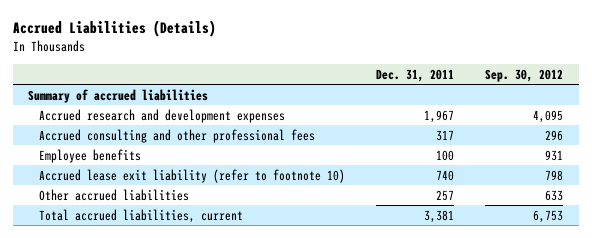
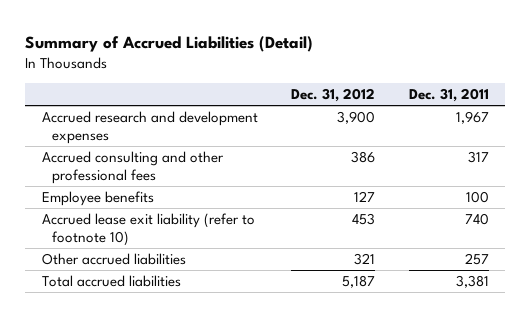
[12,20,216,38] Accrued Liabilities (Details) -> [24,35,313,52] Summary of Accrued Liabilities (Detail)
[485,68,564,82] Sep. 30, 2012 -> none
none -> [291,87,376,102] Dec. 31, 2012
[28,88,209,103] Summary of accrued liabilities -> none
[39,208,244,223] Total accrued liabilities, current -> [41,275,181,288] Total accrued liabilities

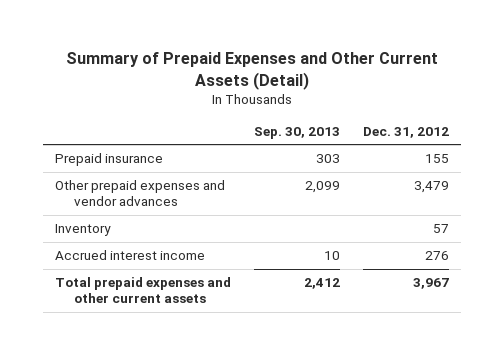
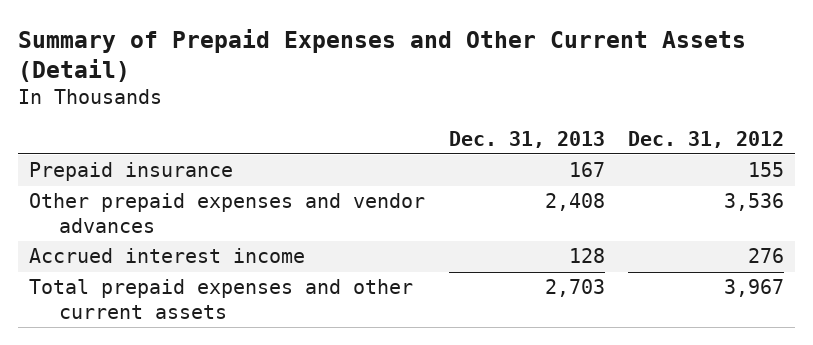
[253,126,340,139] Sep. 30, 2013 -> none
none -> [448,130,605,148] Dec. 31, 2013
[54,224,111,237] Inventory -> none
[414,181,450,194] 3,479 -> [723,193,784,212] 3,536

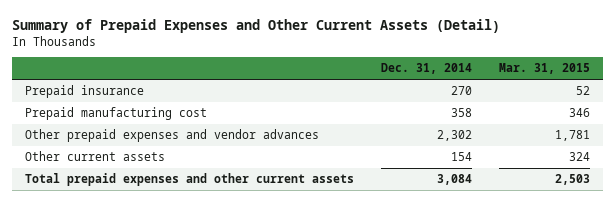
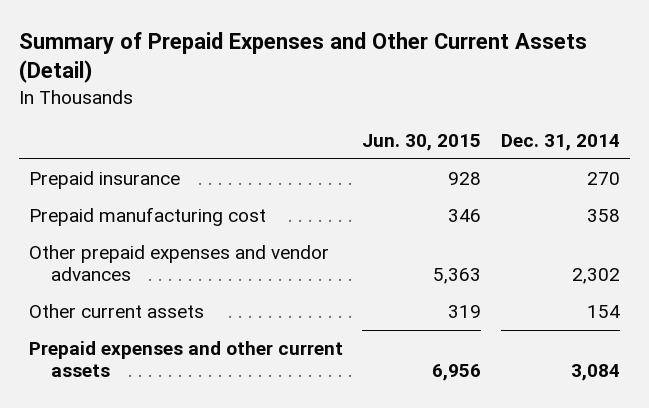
[498,63,590,75] Mar. 31, 2015 -> none
none -> [362,134,482,152] Jun. 30, 2015
[25,172,355,186] Total prepaid expenses and other current assets -> [28,340,343,378] Prepaid expenses and other current assets

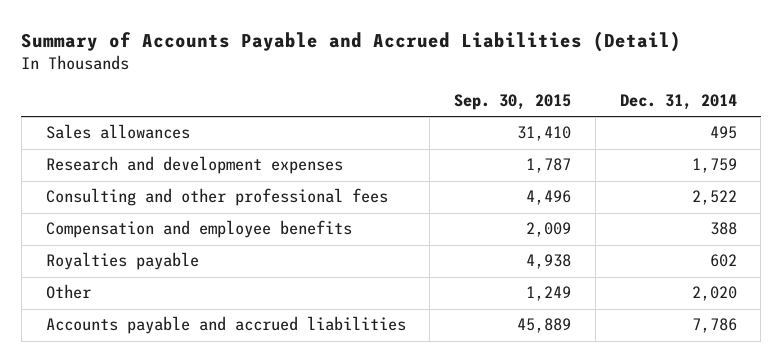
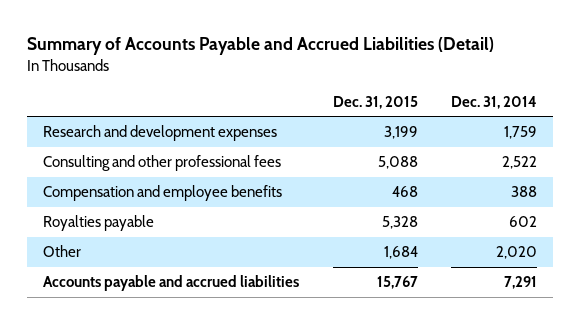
[454,94,572,111] Sep. 30, 2015 -> none
none -> [332,95,418,109] Dec. 31, 2015
[45,124,190,140] Sales allowances -> none
[691,318,737,334] 7,786 -> [503,276,537,290] 7,291

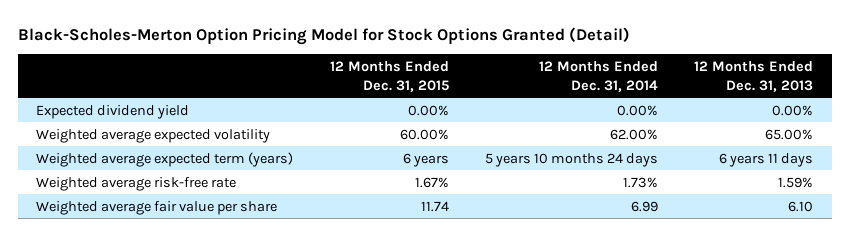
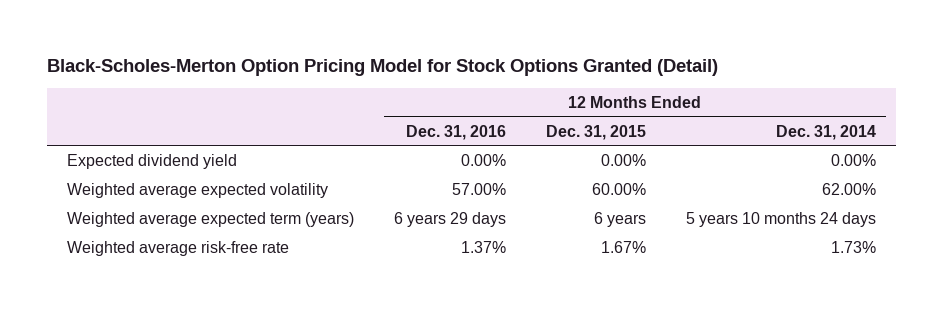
[694,60,814,92] 12 Months Ended Dec. 31, 2013 -> none
none -> [406,124,507,140] Dec. 31, 2016
[36,200,278,215] Weighted average fair value per share -> none

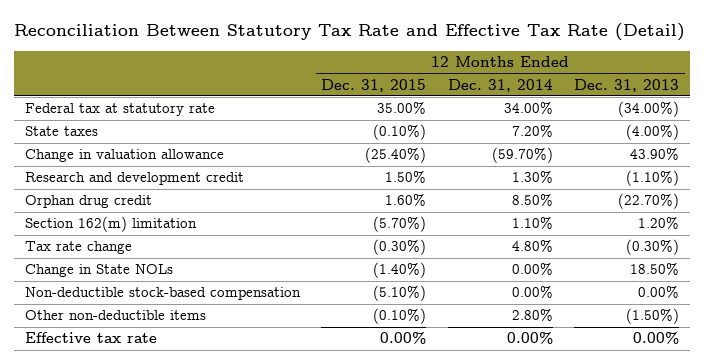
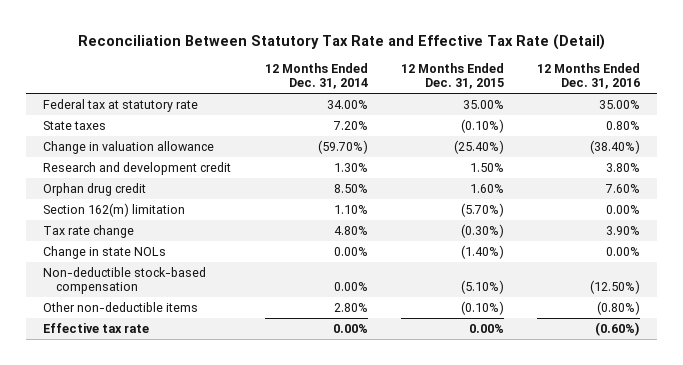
[574,78,680,92] Dec. 31, 2013 -> none
none -> [537,62,641,90] 12 Months Ended Dec. 31, 2016
[24,264,173,278] Change in State NOLs -> [43,245,167,259] Change in state NOLs

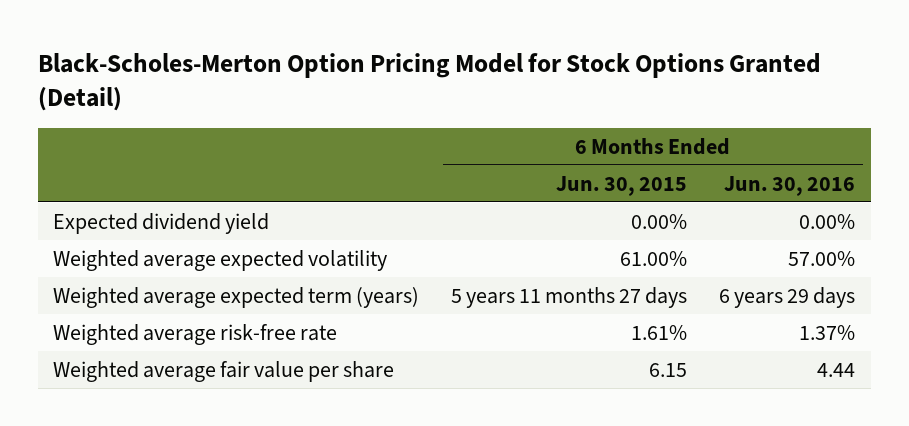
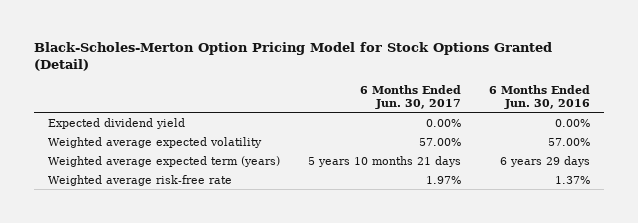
[556,175,688,196] Jun. 30, 2015 -> none
none -> [360,84,462,109] 6 Months Ended Jun. 30, 2017
[53,360,395,382] Weighted average fair value per share -> none

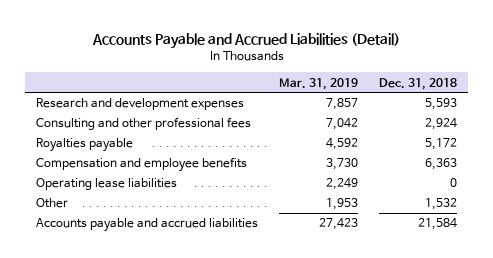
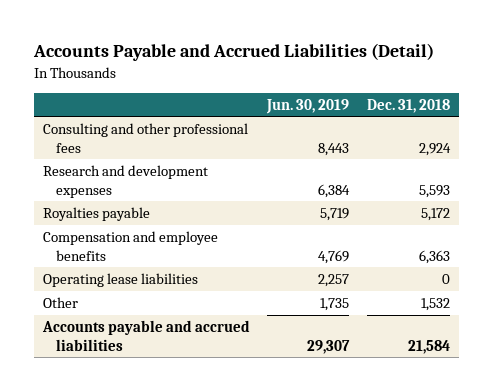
[279,77,359,90] Mar. 31, 2019 -> none
none -> [266,98,350,114] Jun. 30, 2019
[35,98,244,111] Research and development expenses -> [42,164,208,198] Research and development expenses

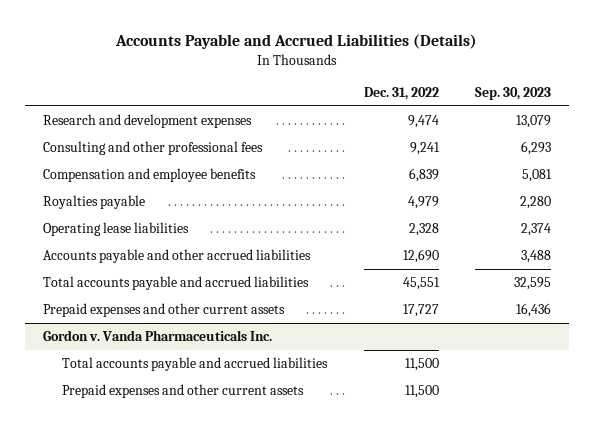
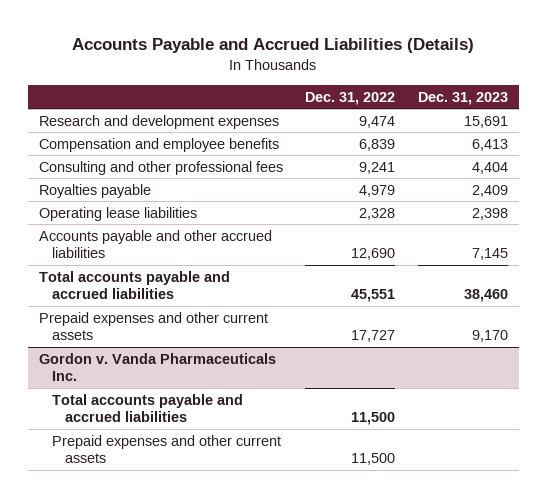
[475,86,552,100] Sep. 30, 2023 -> none
none -> [417,91,508,105] Dec. 31, 2023
[43,141,264,156] Consulting and other professional fees -> [38,160,283,175] Consulting and other professional fees

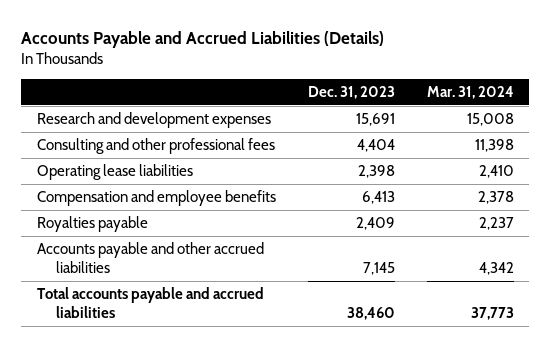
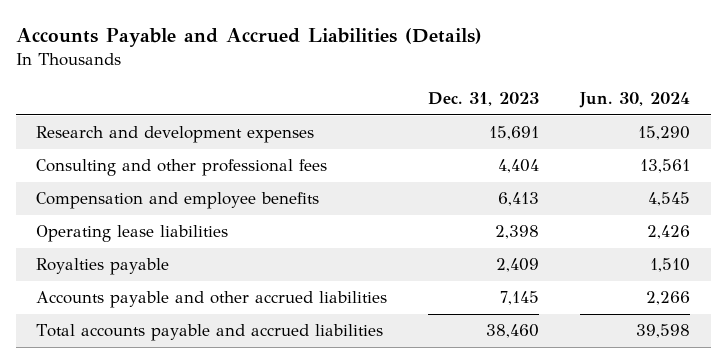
[426,85,514,99] Mar. 31, 2024 -> none
none -> [579,92,691,109] Jun. 30, 2024
[36,164,193,181] Operating lease liabilities -> [36,225,229,243] Operating lease liabilities

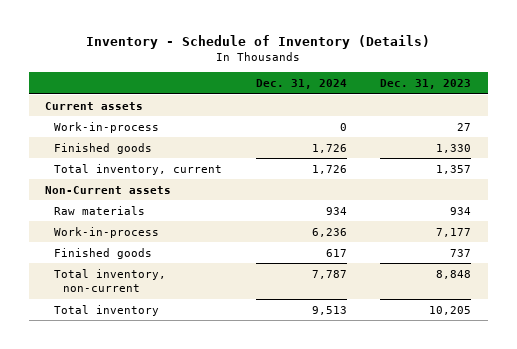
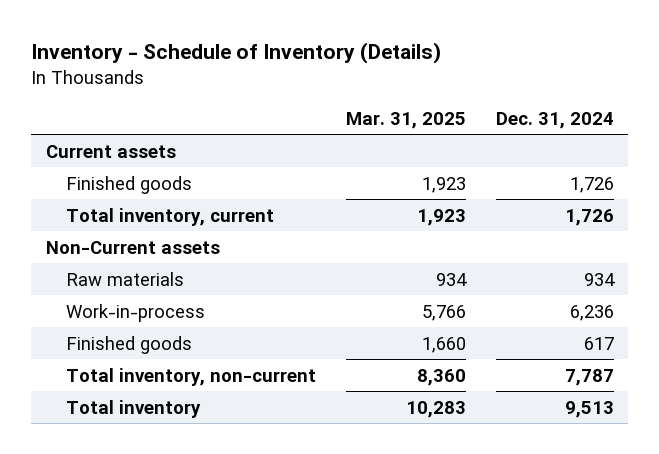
[380,79,472,90] Dec. 31, 2023 -> none
none -> [345,111,466,129] Mar. 31, 2025
[54,121,160,133] Work-in-process -> none

